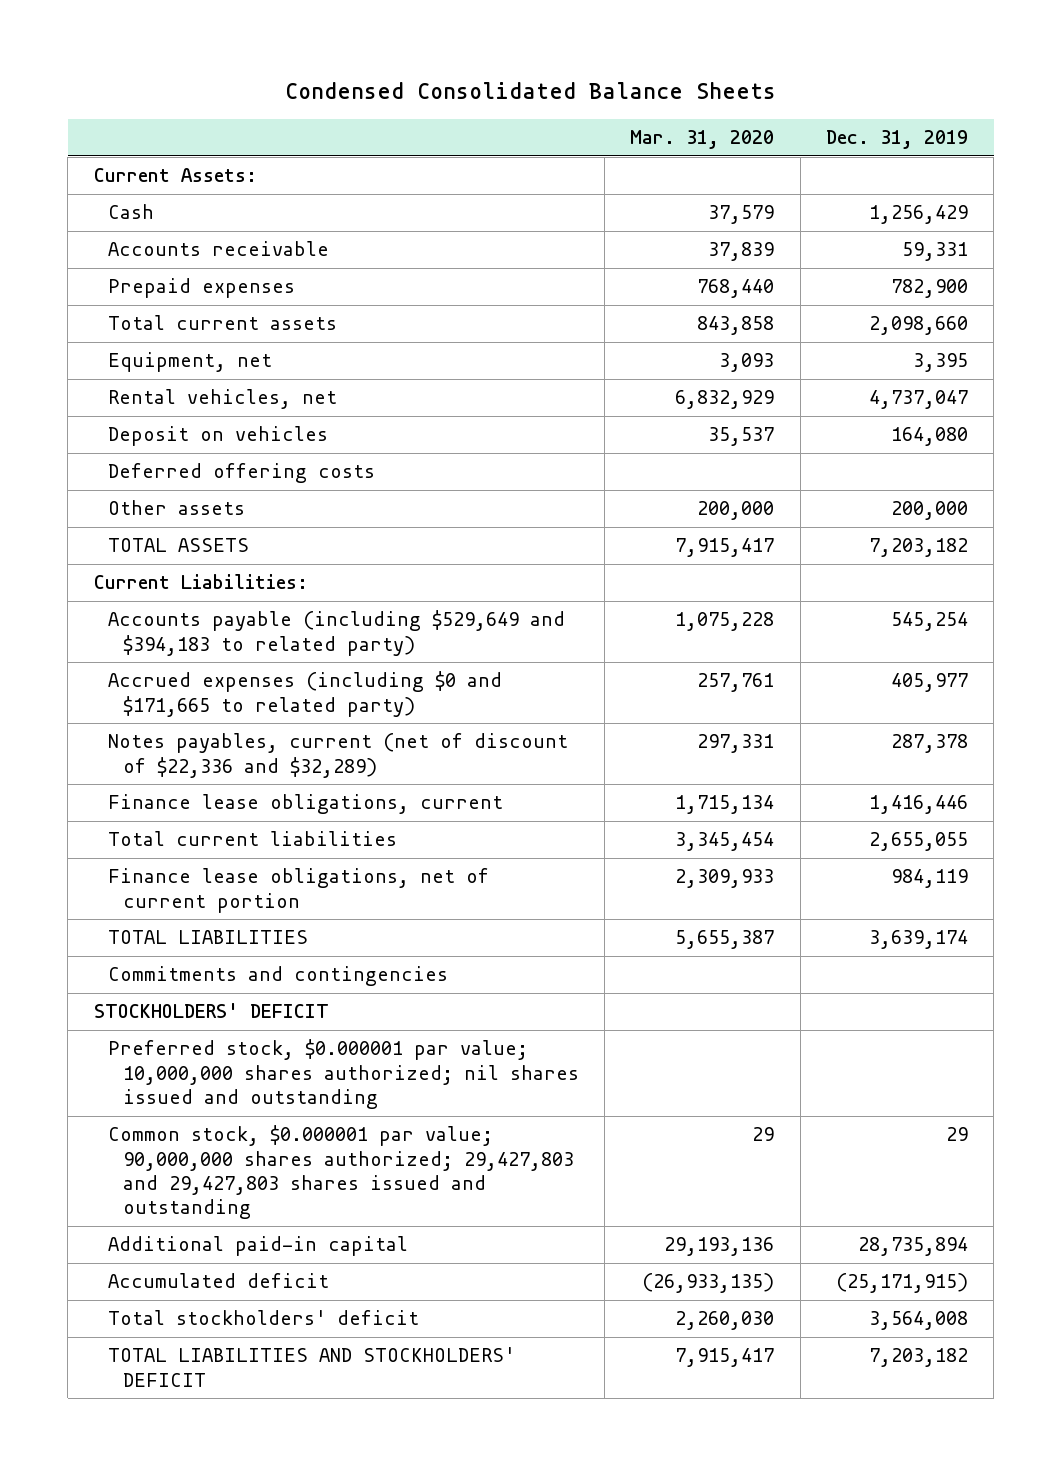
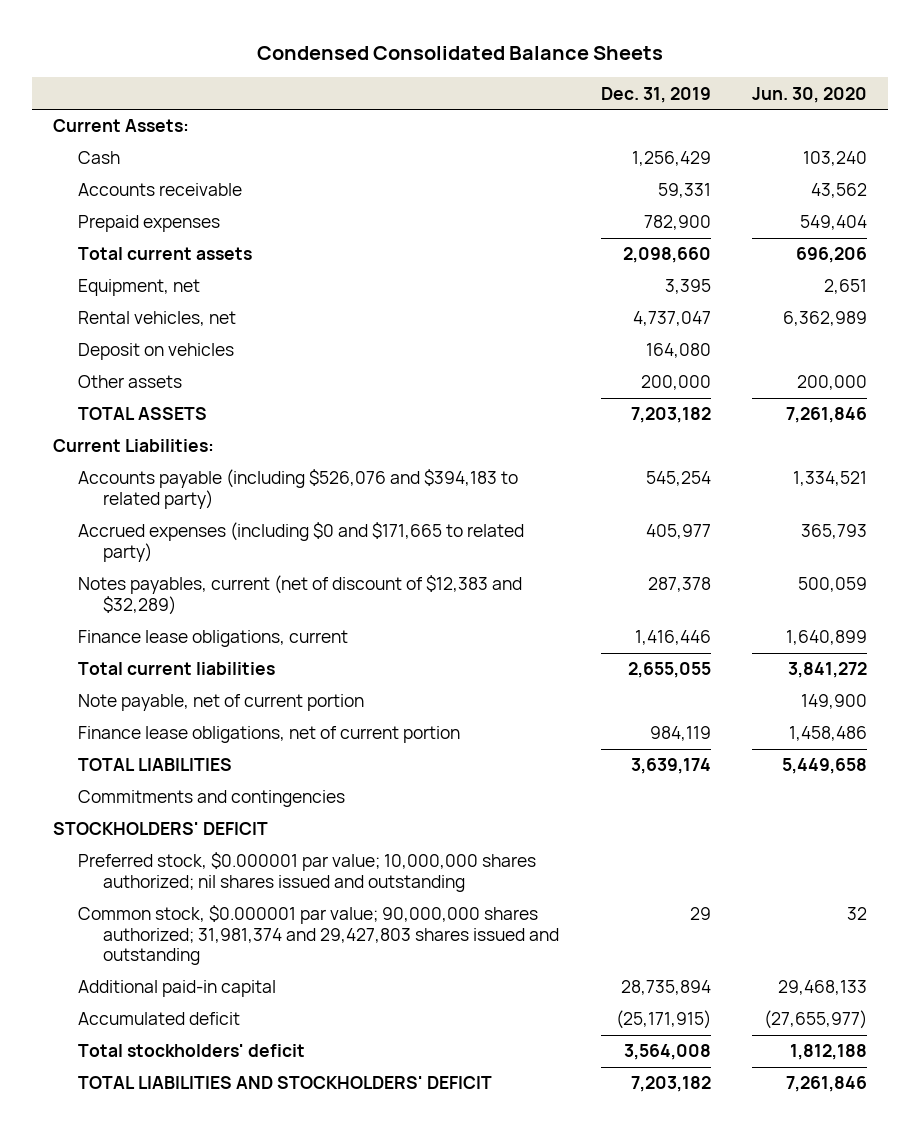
[630,130,775,150] Mar. 31, 2020 -> none
none -> [752,86,868,103] Jun. 30, 2020
[108,463,376,484] Deferred offering costs -> none
[108,610,566,656] Accounts payable (including $529,649 and $394,183 to related party) -> [78,469,519,509] Accounts payable (including $526,076 and $394,183 to related party)
[108,733,569,778] Notes payables, current (net of discount of $22,336 and $32,289) -> [78,575,523,615] Notes payables, current (net of discount of $12,383 and $32,289)
none -> [78,694,365,712] Note payable, net of current portion
[108,1125,574,1220] Common stock, $0.000001 par value; 90,000,000 shares authorized; 29,427,803 and 29,427,803 shares issued and outstanding -> [78,905,560,966] Common stock, $0.000001 par value; 90,000,000 shares authorized; 31,981,374 and 29,427,803 shares issued and outstanding

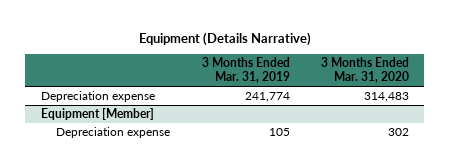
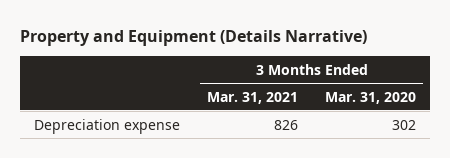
[138,31,311,46] Equipment (Details Narrative) -> [20,30,368,47] Property and Equipment (Details Narrative)
[201,57,290,84] 3 Months Ended Mar. 31, 2019 -> none
none -> [207,91,299,104] Mar. 31, 2021
[40,90,155,102] Depreciation expense -> none
[40,107,154,120] Equipment [Member] -> none

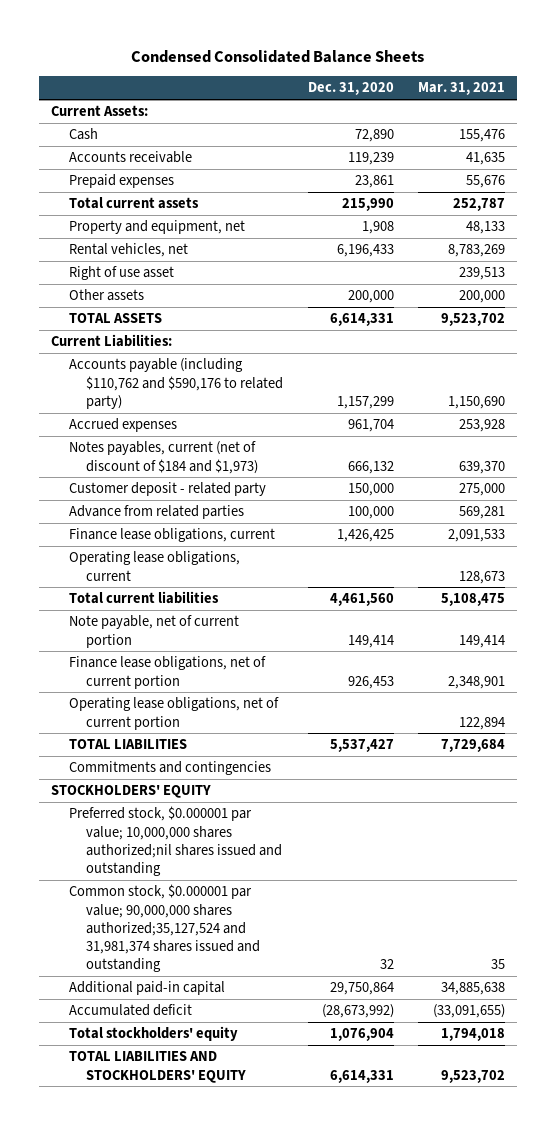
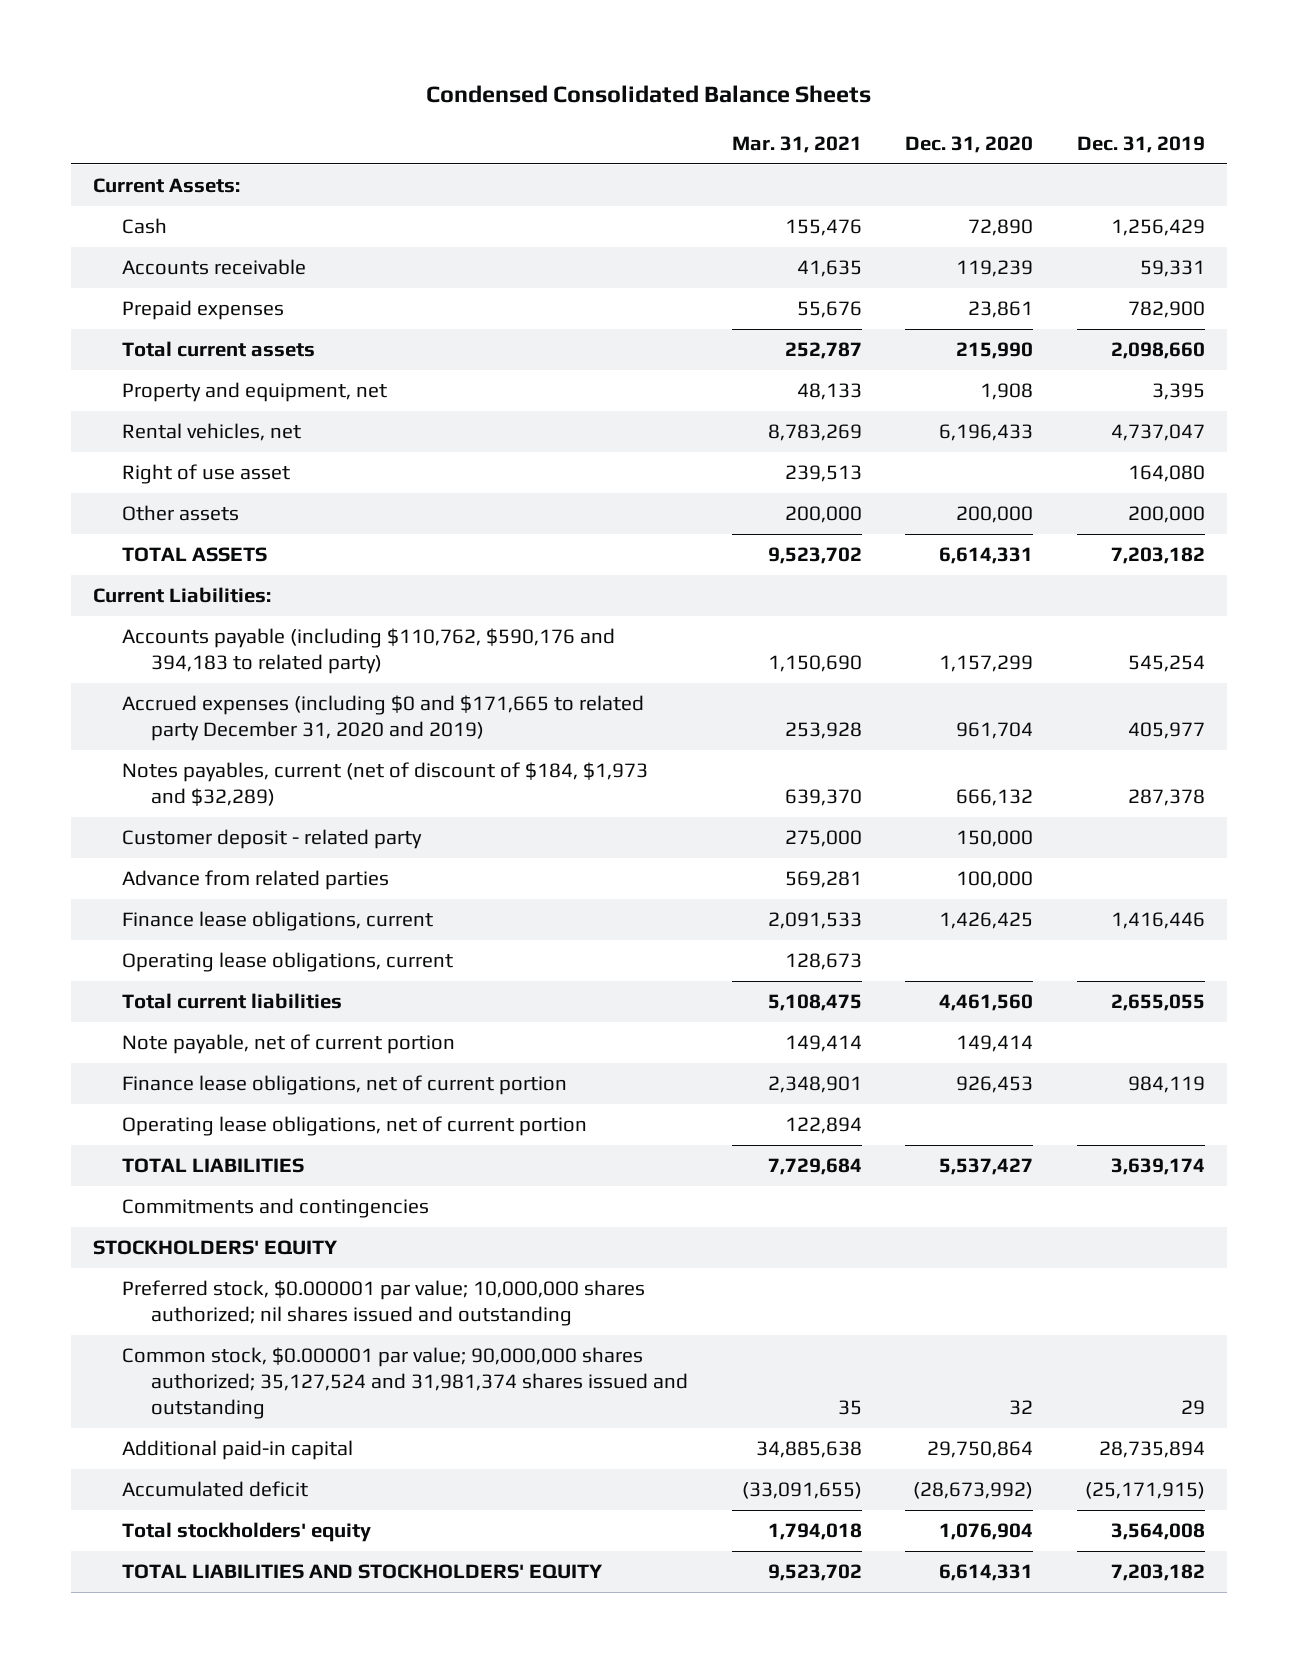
none -> [1076,135,1205,153] Dec. 31, 2019
[68,358,283,409] Accounts payable (including $110,762 and $590,176 to related party) -> [121,627,615,675] Accounts payable (including $110,762, $590,176 and 394,183 to related party)
[68,418,177,433] Accrued expenses -> [121,694,644,742] Accrued expenses (including $0 and $171,665 to related party December 31, 2020 and 2019)
[68,441,258,474] Notes payables, current (net of discount of $184 and $1,973) -> [121,761,648,807] Notes payables, current (net of discount of $184, $1,973 and $32,289)
[68,806,282,876] Preferred stock, $0.000001 par value; 10,000,000 shares authorized;nil shares issued and outstanding -> [121,1279,645,1327] Preferred stock, $0.000001 par value; 10,000,000 shares authorized; nil shares issued and outstanding
[68,884,260,973] Common stock, $0.000001 par value; 90,000,000 shares authorized;35,127,524 and 31,981,374 shares issued and outstanding -> [121,1346,688,1420] Common stock, $0.000001 par value; 90,000,000 shares authorized; 35,127,524 and 31,981,374 shares issued and outstanding

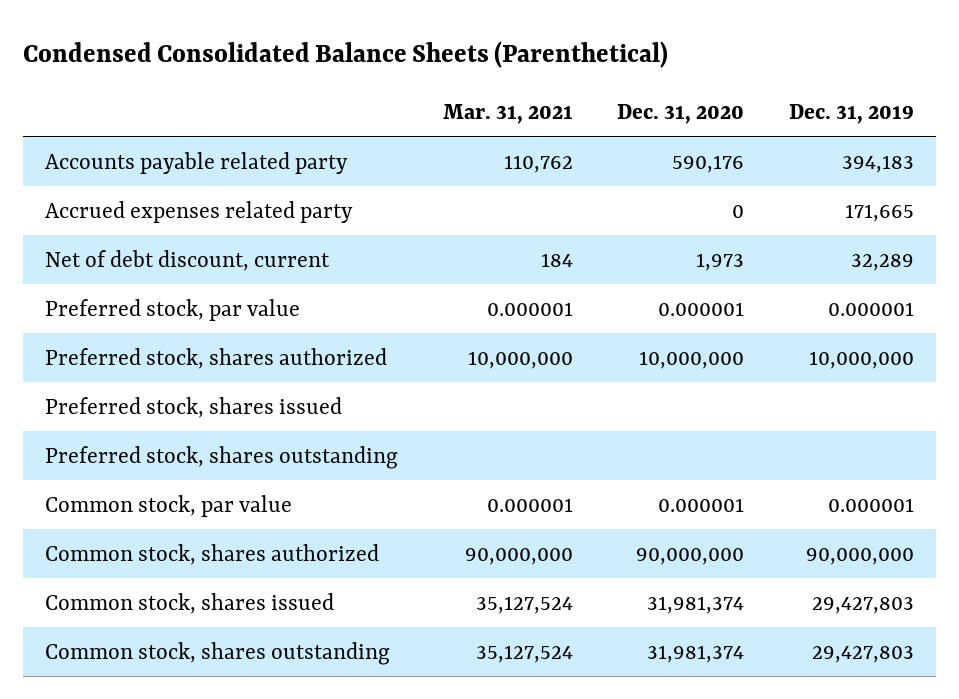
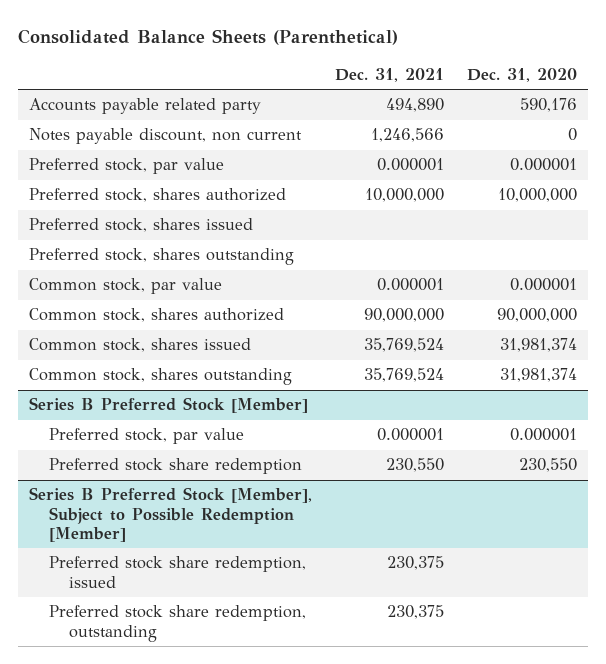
[23,41,669,69] Condensed Consolidated Balance Sheets (Parenthetical) -> [17,28,398,45] Consolidated Balance Sheets (Parenthetical)
[442,103,573,124] Mar. 31, 2021 -> none
[788,103,914,124] Dec. 31, 2019 -> none
none -> [334,67,444,82] Dec. 31, 2021
[45,200,354,223] Accrued expenses related party -> none
[45,249,331,271] Net of debt discount, current -> none
none -> [29,128,303,145] Notes payable discount, non current
none -> [29,397,309,414] Series B Preferred Stock [Member]
none -> [49,428,245,445] Preferred stock, par value
none -> [49,458,303,475] Preferred stock share redemption
none -> [29,487,313,543] Series B Preferred Stock [Member], Subject to Possible Redemption [Member]
none -> [49,556,307,588] Preferred stock share redemption, issued
none -> [49,605,307,642] Preferred stock share redemption, outstanding

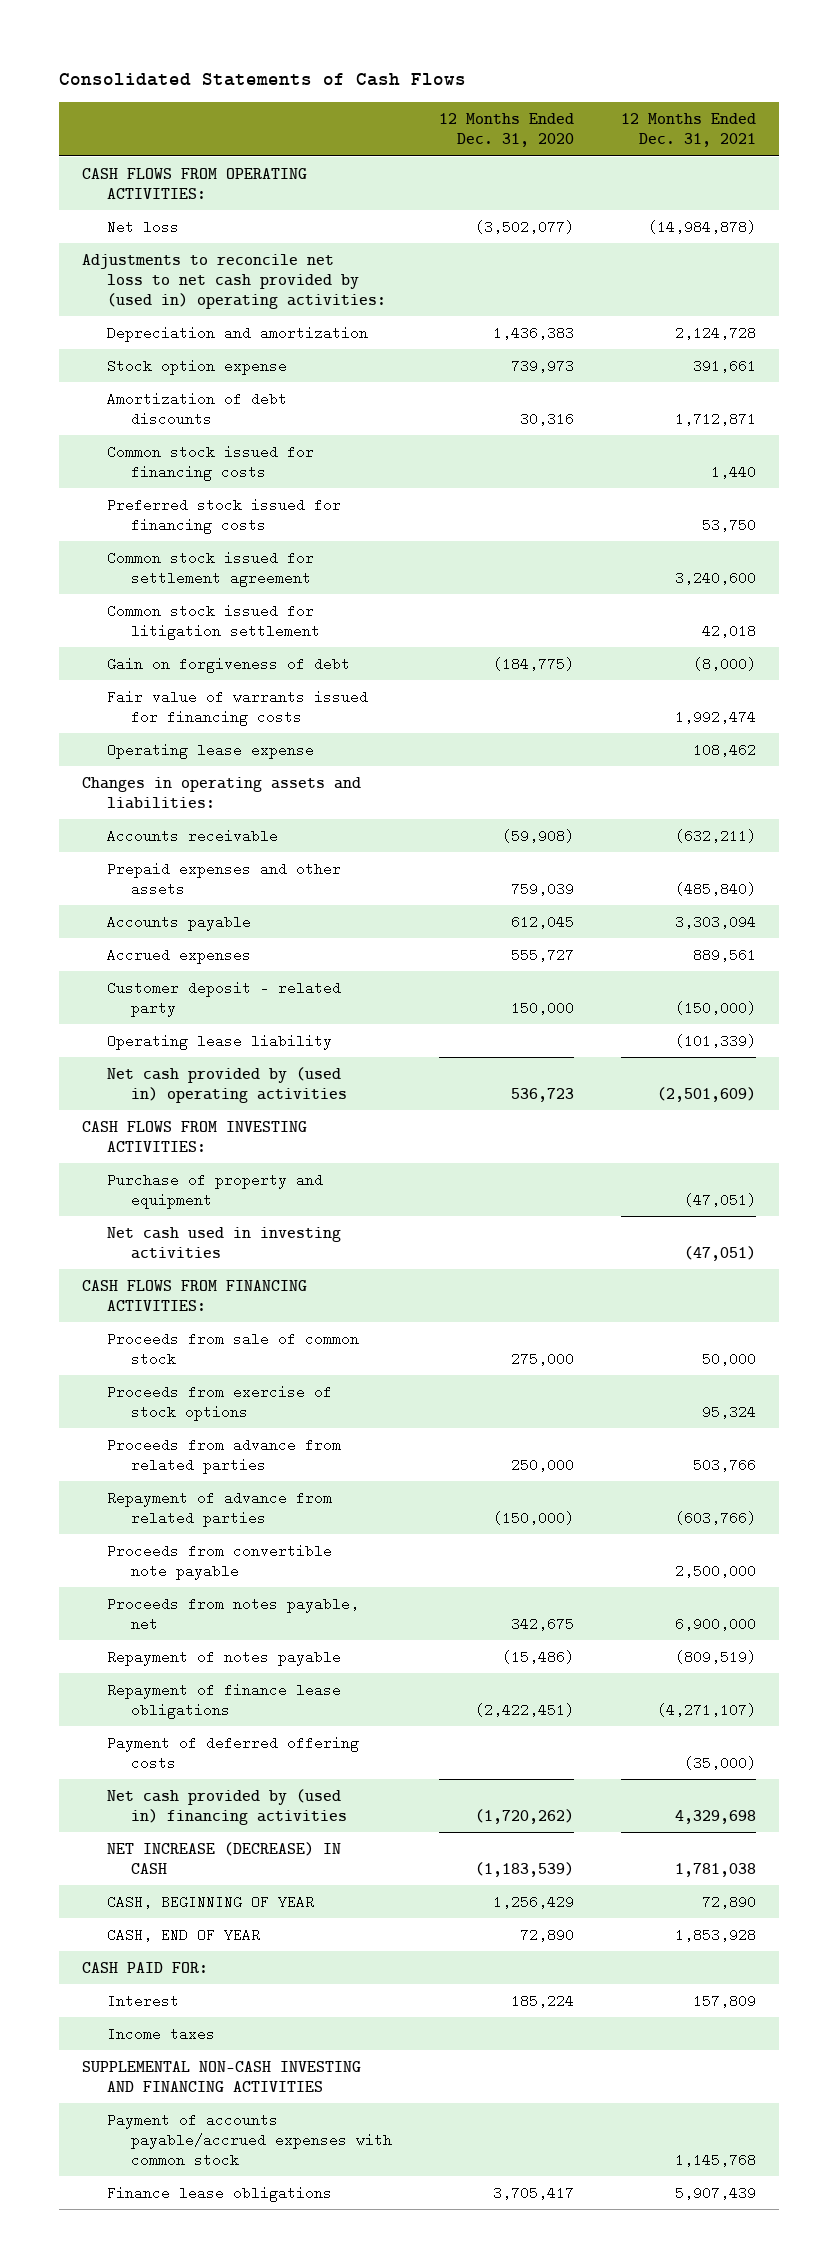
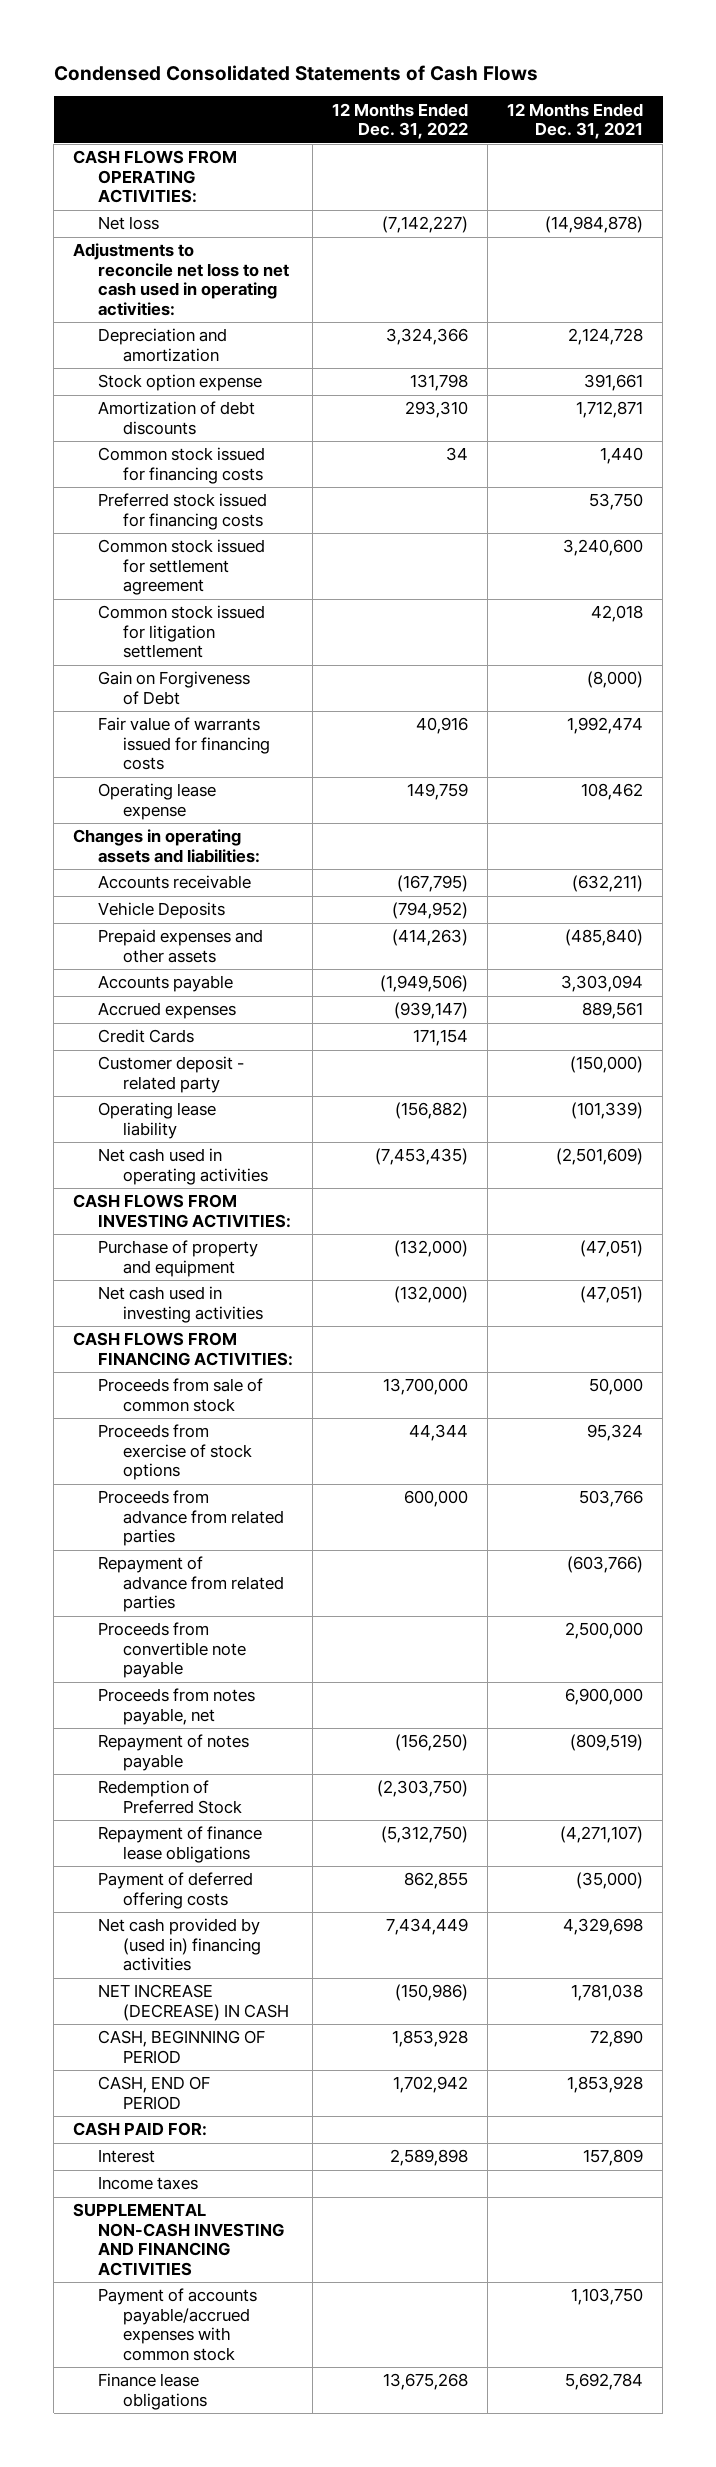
[58,73,466,87] Consolidated Statements of Cash Flows -> [53,64,538,81] Condensed Consolidated Statements of Cash Flows
[438,113,574,148] 12 Months Ended Dec. 31, 2020 -> none
none -> [332,102,469,140] 12 Months Ended Dec. 31, 2022
[82,253,386,309] Adjustments to reconcile net loss to net cash provided by (used in) operating activities: -> [73,243,290,317] Adjustments to reconcile net loss to net cash used in operating activities:
[106,656,350,673] Gain on forgiveness of debt -> [98,671,251,705] Gain on Forgiveness of Debt
none -> [98,902,226,920] Vehicle Deposits
none -> [98,1029,195,1044] Credit Cards
[106,1066,347,1103] Net cash provided by (used in) operating activities -> [98,1148,269,1185] Net cash used in operating activities
none -> [98,1780,243,1814] Redemption of Preferred Stock
[106,1894,314,1909] CASH, BEGINNING OF YEAR -> [98,2030,266,2064] CASH, BEGINNING OF PERIOD
[106,1927,260,1942] CASH, END OF YEAR -> [98,2076,211,2110] CASH, END OF PERIOD
[674,2152,756,2167] 1,145,768 -> [571,2288,644,2306] 1,103,750
[674,2185,756,2200] 5,907,439 -> [565,2373,644,2391] 5,692,784

